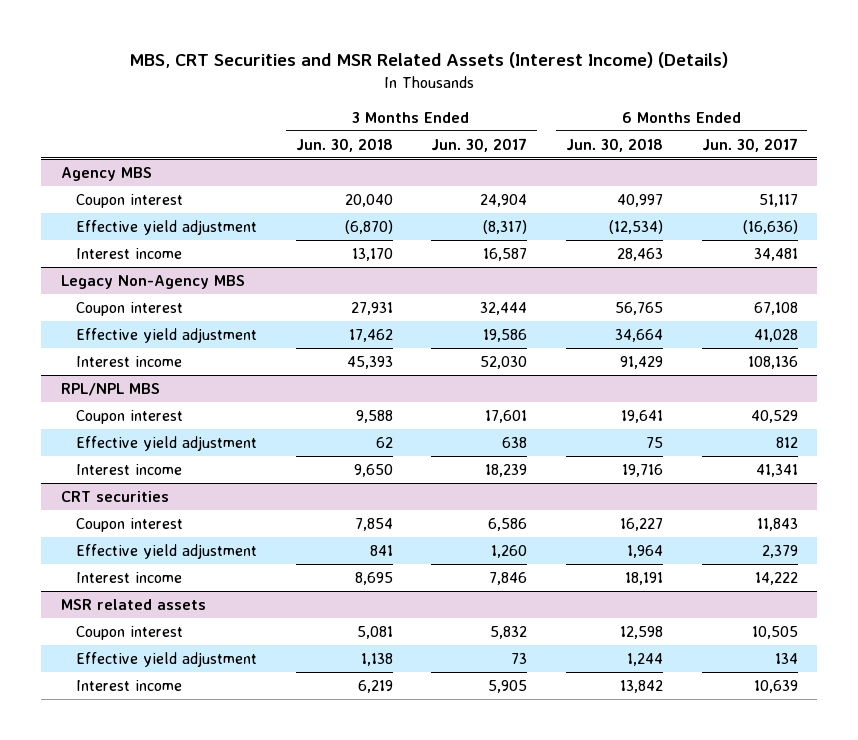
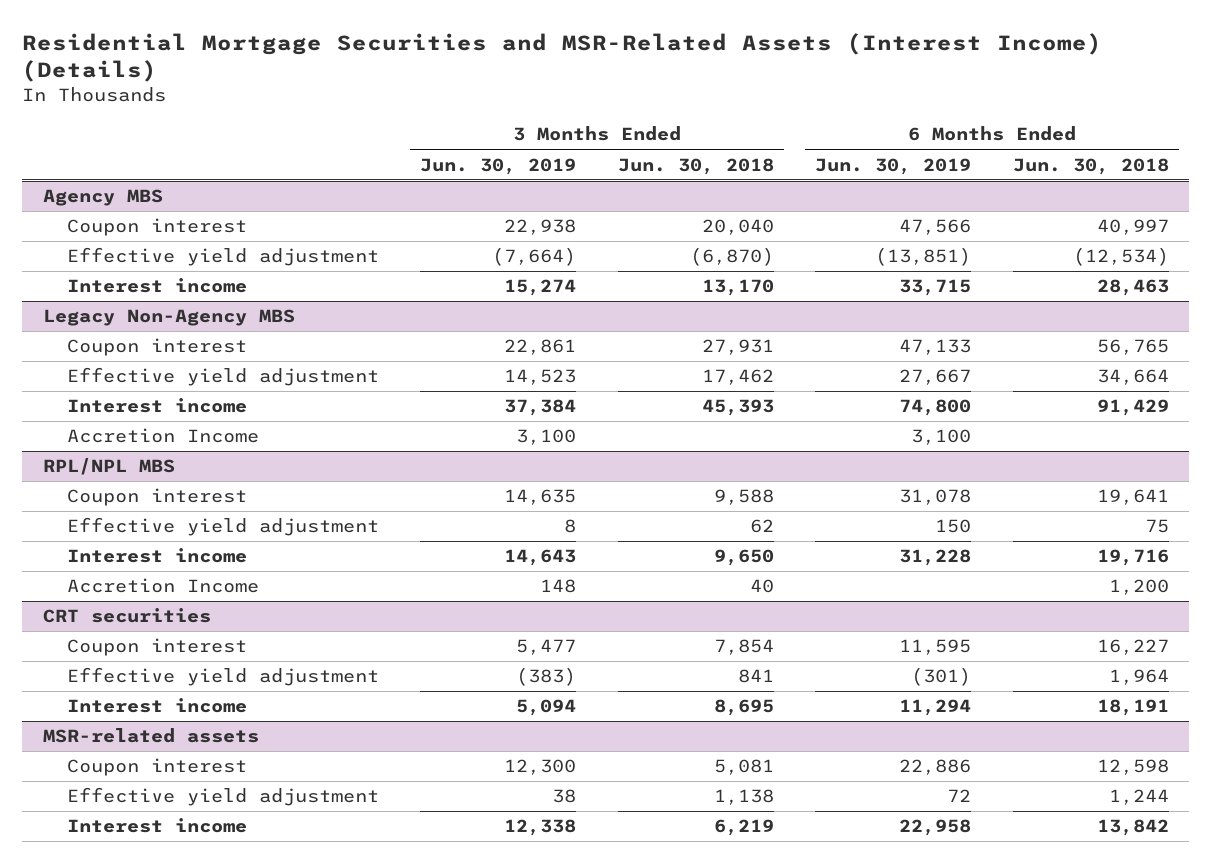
[129,52,729,69] MBS, CRT Securities and MSR Related Assets (Interest Income) (Details) -> [22,32,1103,83] Residential Mortgage Securities and MSR-Related Assets (Interest Income) (Details)
[431,137,528,152] Jun. 30, 2017 -> none
[701,137,798,152] Jun. 30, 2017 -> none
none -> [420,157,577,175] Jun. 30, 2019
none -> [815,157,972,175] Jun. 30, 2019
none -> [67,428,260,444] Accretion Income
none -> [67,578,260,594] Accretion Income
[60,598,206,610] MSR related assets -> [42,728,259,744] MSR-related assets

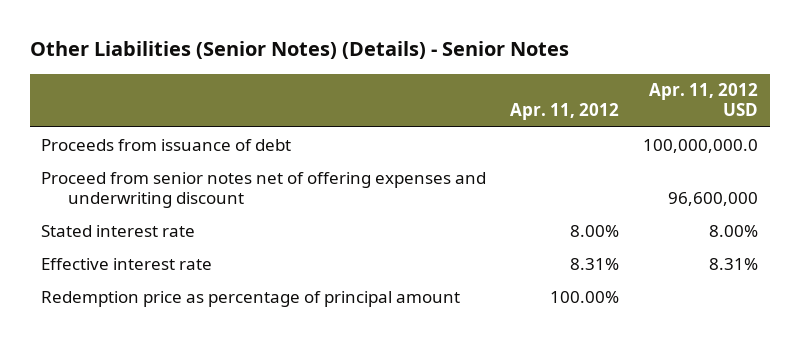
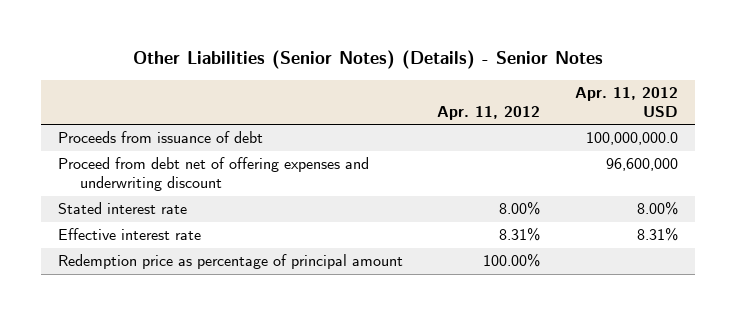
[41,171,487,208] Proceed from senior notes net of offering expenses and underwriting discount -> [57,157,369,192] Proceed from debt net of offering expenses and underwriting discount

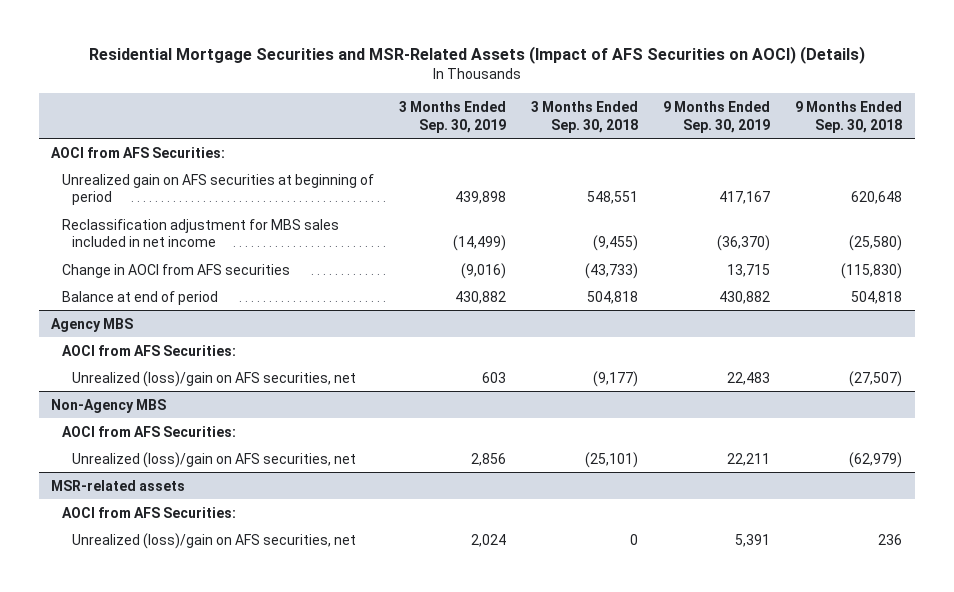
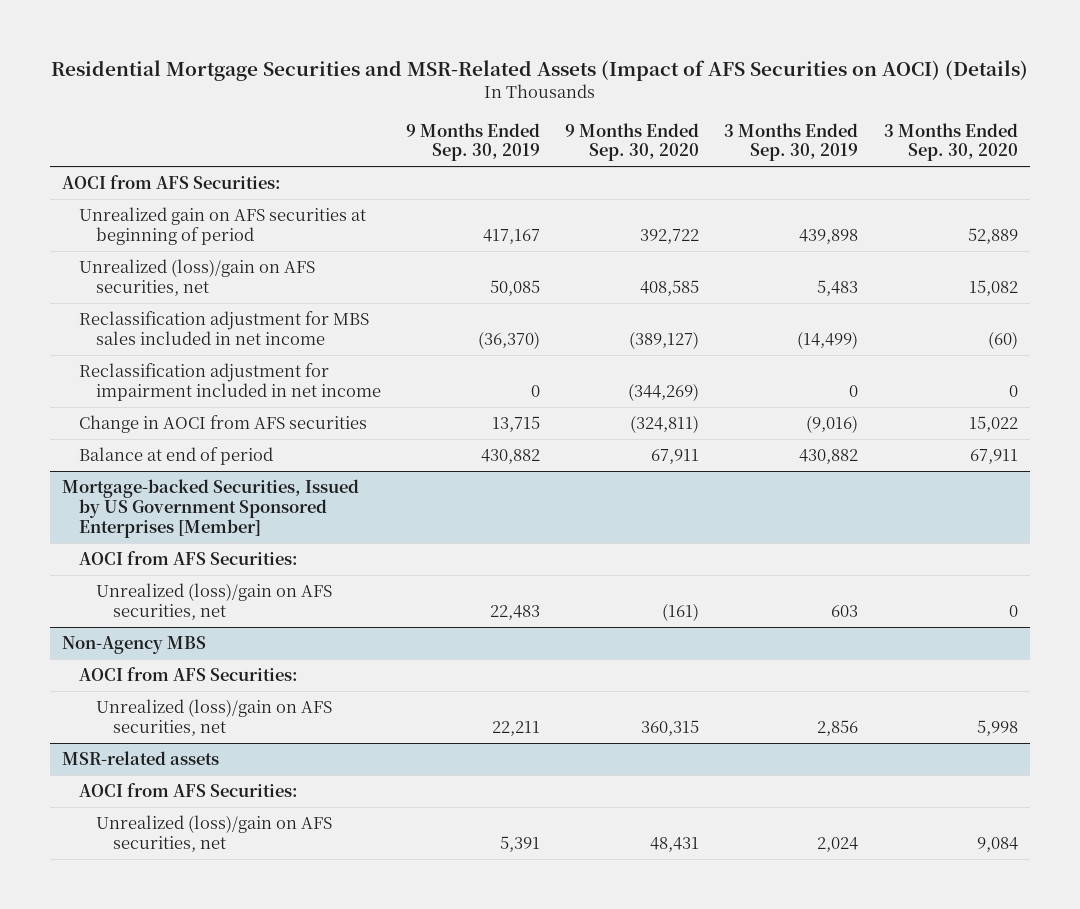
[531,100,639,133] 3 Months Ended Sep. 30, 2018 -> none
[795,100,903,133] 9 Months Ended Sep. 30, 2018 -> none
none -> [565,122,700,162] 9 Months Ended Sep. 30, 2020
none -> [883,122,1018,162] 3 Months Ended Sep. 30, 2020
none -> [79,259,316,296] Unrealized (loss)/gain on AFS securities, net
none -> [79,363,382,401] Reclassification adjustment for impairment included in net income
[51,317,134,332] Agency MBS -> [62,479,360,538] Mortgage-backed Securities, Issued by US Government Sponsored Enterprises [Member]

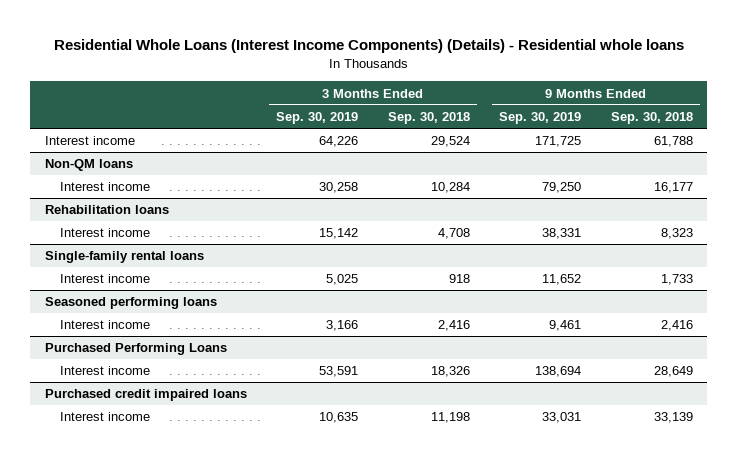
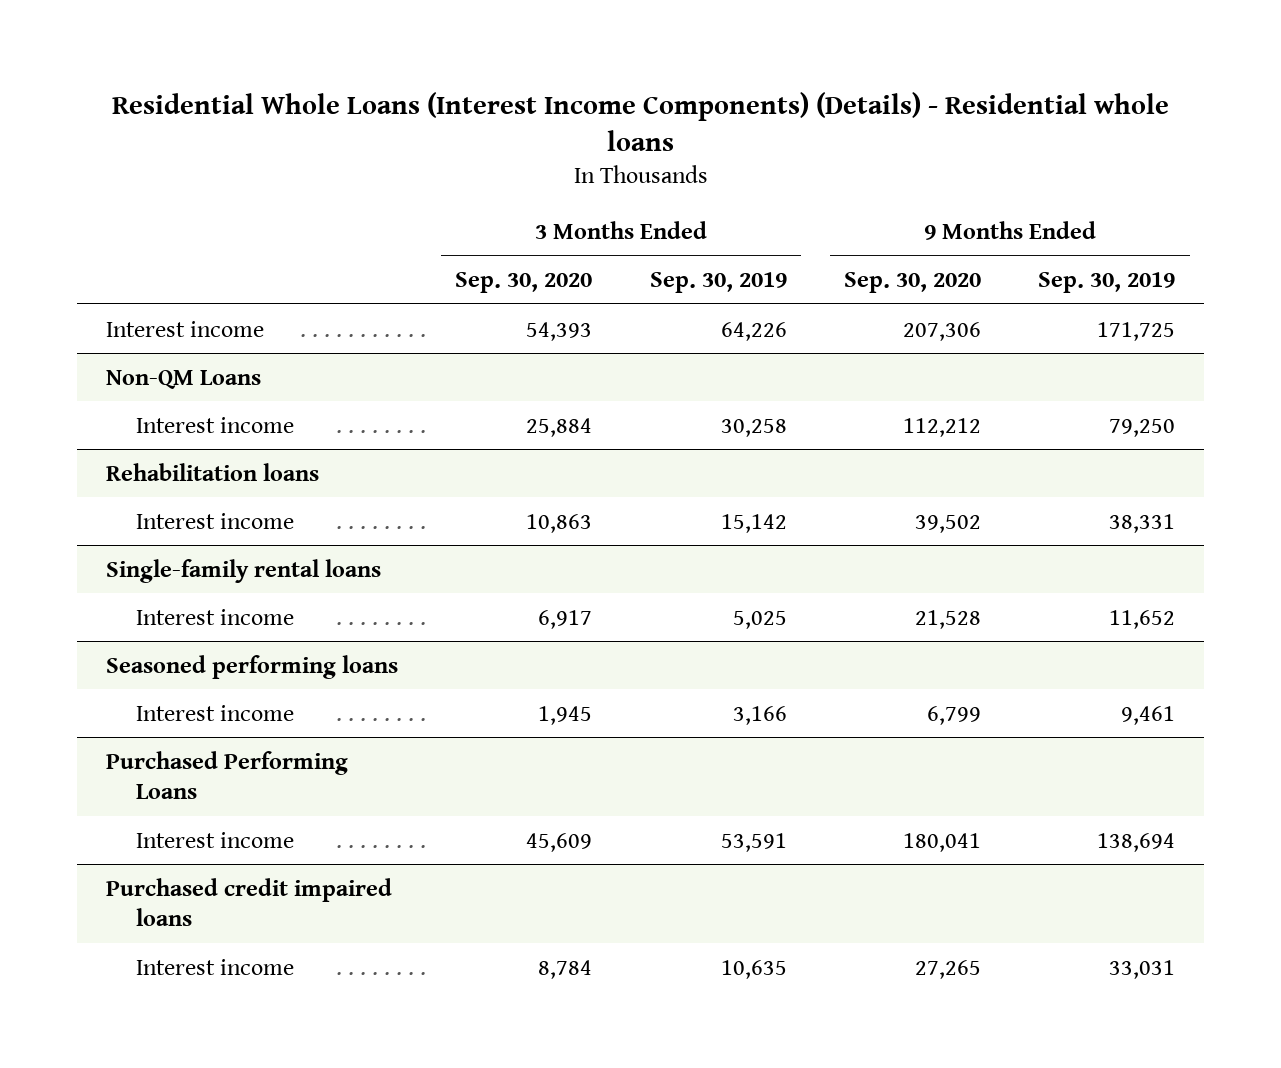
[387,112,470,125] Sep. 30, 2018 -> none
[610,112,693,125] Sep. 30, 2018 -> none
none -> [455,271,593,293] Sep. 30, 2020
none -> [844,271,982,293] Sep. 30, 2020
[44,159,133,172] Non-QM loans -> [105,369,261,389] Non-QM Loans

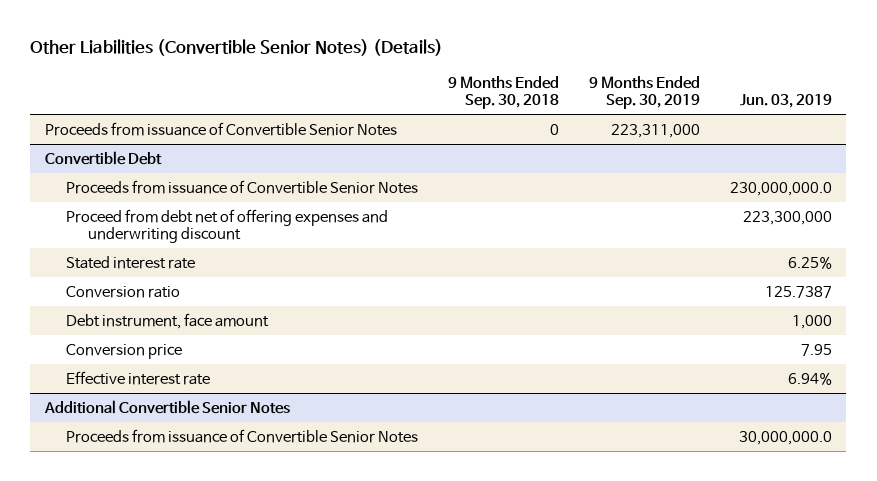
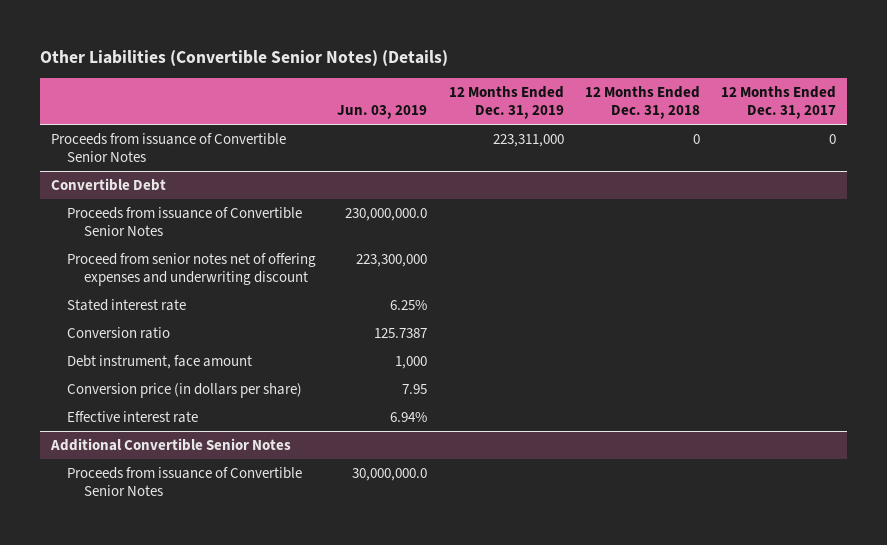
[448,75,560,110] 9 Months Ended Sep. 30, 2018 -> none
[588,75,700,110] 9 Months Ended Sep. 30, 2019 -> none
none -> [448,86,564,120] 12 Months Ended Dec. 31, 2019
none -> [584,86,700,120] 12 Months Ended Dec. 31, 2018
none -> [721,86,837,120] 12 Months Ended Dec. 31, 2017
[66,208,389,244] Proceed from debt net of offering expenses and underwriting discount -> [67,252,317,286] Proceed from senior notes net of offering expenses and underwriting discount
[66,343,183,359] Conversion price -> [67,382,303,398] Conversion price (in dollars per share)

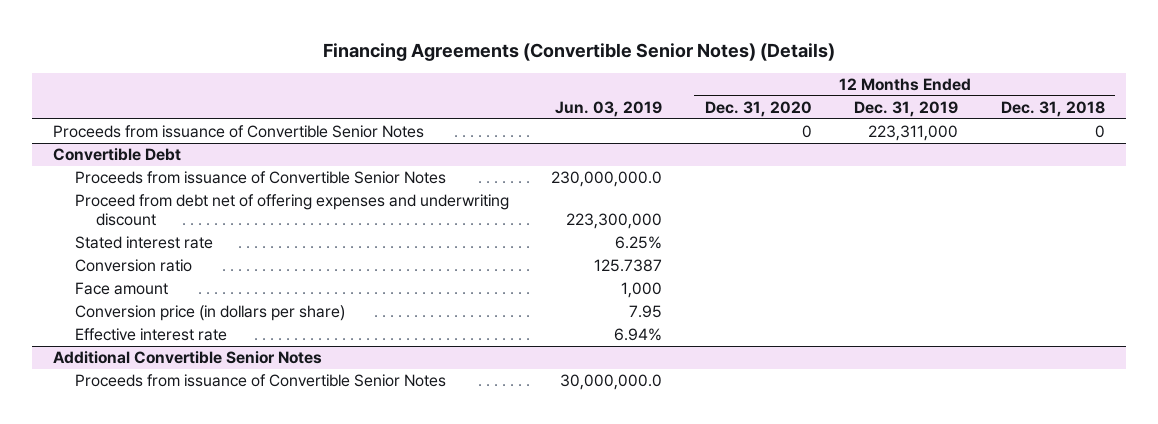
[39,50,448,67] Other Liabilities (Convertible Senior Notes) (Details) -> [323,42,836,61] Financing Agreements (Convertible Senior Notes) (Details)
[721,86,837,120] 12 Months Ended Dec. 31, 2017 -> none
none -> [704,100,812,117] Dec. 31, 2020
[67,252,317,286] Proceed from senior notes net of offering expenses and underwriting discount -> [74,194,509,226] Proceed from debt net of offering expenses and underwriting discount
[67,354,253,369] Debt instrument, face amount -> [74,282,168,296] Face amount

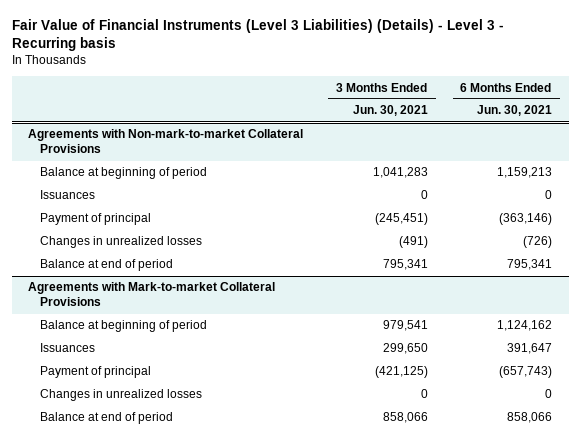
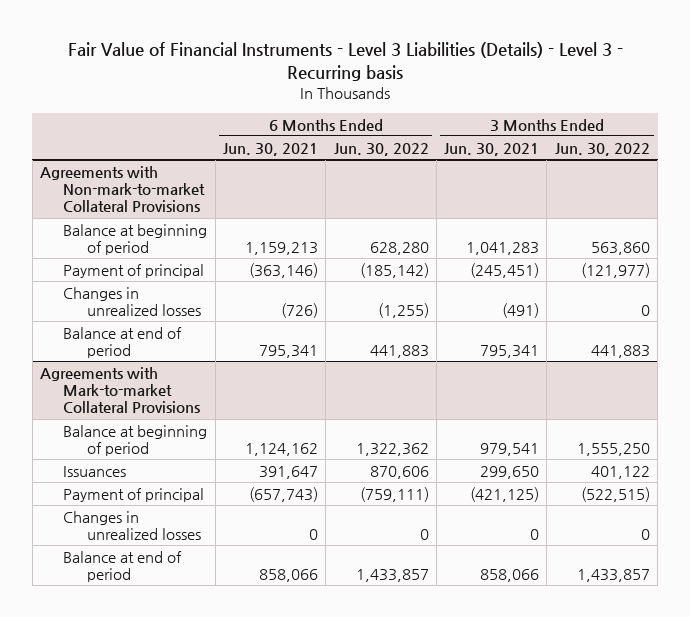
[11,19,504,52] Fair Value of Financial Instruments (Level 3 Liabilities) (Details) - Level 3 - Recurring basis -> [67,42,623,82] Fair Value of Financial Instruments - Level 3 Liabilities (Details) - Level 3 - Recurring basis
none -> [333,142,429,156] Jun. 30, 2022
none -> [554,142,650,156] Jun. 30, 2022
[39,190,95,200] Issuances -> none

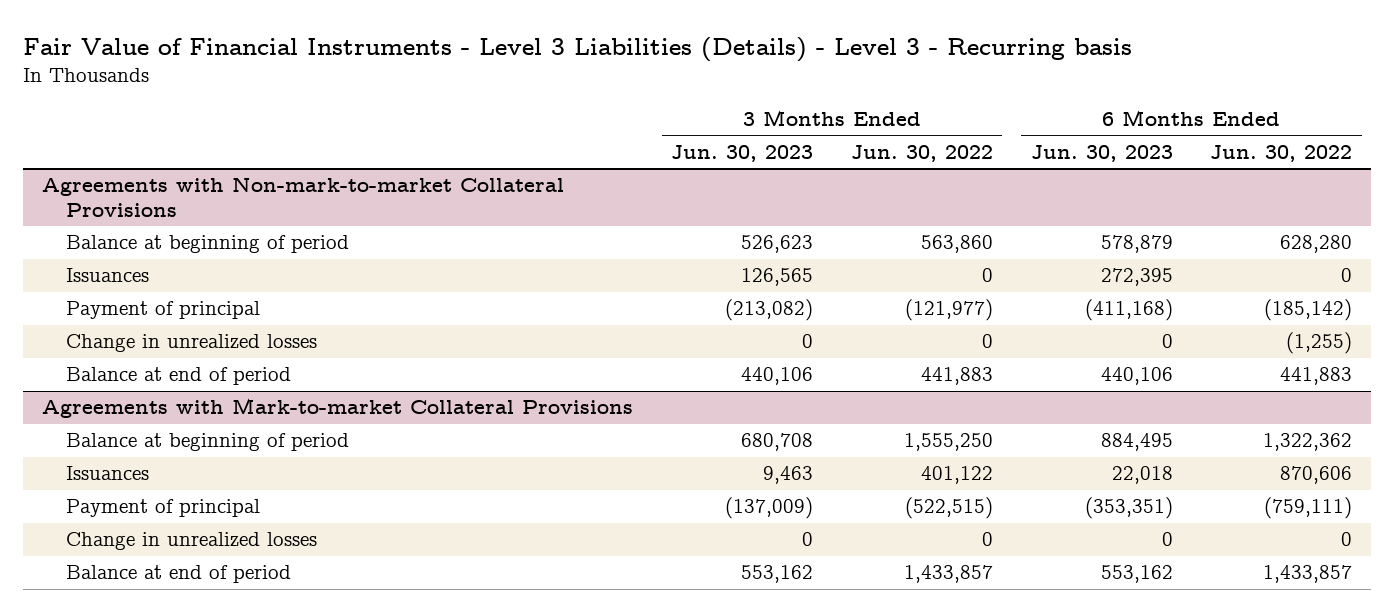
[223,142,319,156] Jun. 30, 2021 -> none
[444,142,540,156] Jun. 30, 2021 -> none
none -> [671,145,814,163] Jun. 30, 2023
none -> [1030,145,1173,163] Jun. 30, 2023
none -> [65,268,149,283] Issuances
[63,286,201,317] Changes in unrealized losses -> [65,334,317,353] Change in unrealized losses
[63,510,201,541] Changes in unrealized losses -> [65,532,317,551] Change in unrealized losses

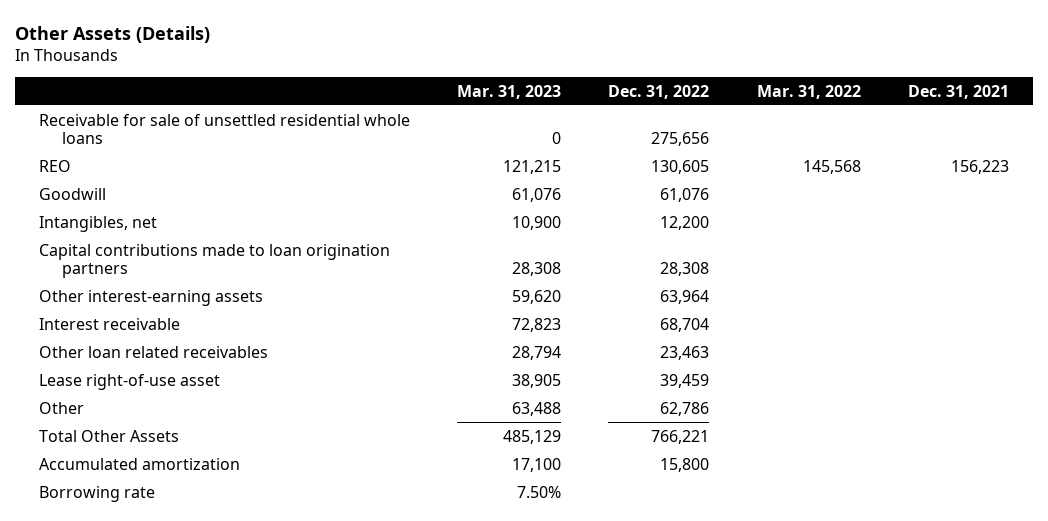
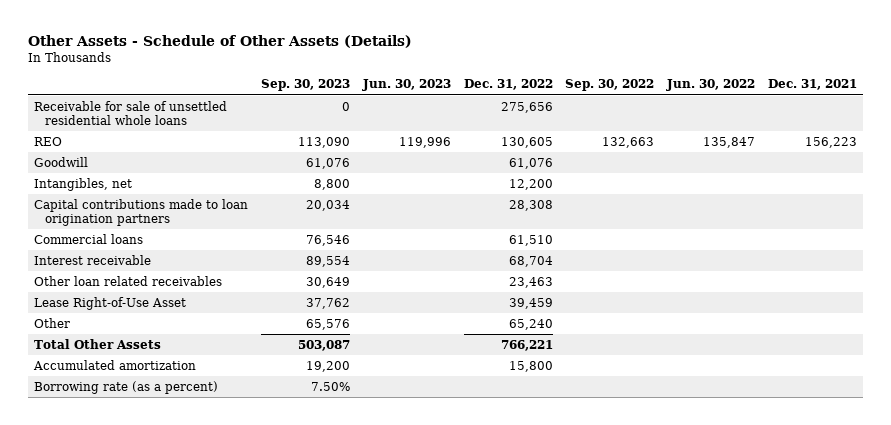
[15,25,211,43] Other Assets (Details) -> [28,35,413,49] Other Assets - Schedule of Other Assets (Details)
[457,84,562,99] Mar. 31, 2023 -> none
[756,84,861,99] Mar. 31, 2022 -> none
none -> [261,79,351,92] Sep. 30, 2023
none -> [361,79,451,92] Jun. 30, 2023
none -> [565,79,655,92] Sep. 30, 2022
none -> [666,79,756,92] Jun. 30, 2022
[38,289,263,306] Other interest-earning assets -> none
none -> [34,233,144,244] Commercial loans
[38,373,220,390] Lease right-of-use asset -> [34,296,187,310] Lease Right-of-Use Asset
[660,401,710,416] 62,786 -> [508,318,553,330] 65,240
[38,485,155,502] Borrowing rate -> [34,380,219,394] Borrowing rate (as a percent)

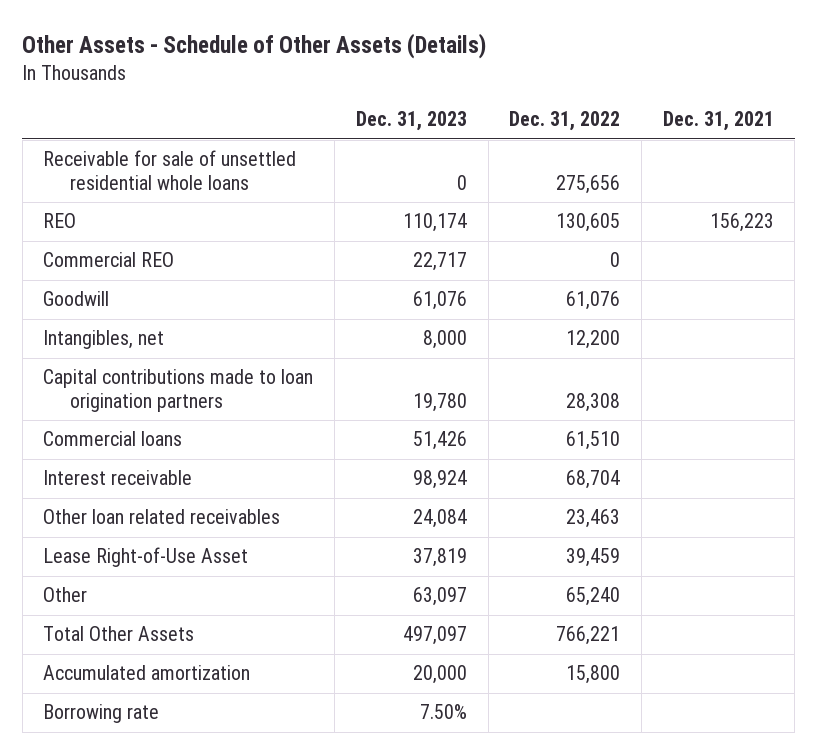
[261,79,351,92] Sep. 30, 2023 -> none
[361,79,451,92] Jun. 30, 2023 -> none
[565,79,655,92] Sep. 30, 2022 -> none
[666,79,756,92] Jun. 30, 2022 -> none
none -> [355,111,467,132] Dec. 31, 2023
none -> [43,252,175,268] Commercial REO
[34,380,219,394] Borrowing rate (as a percent) -> [43,704,160,724] Borrowing rate

